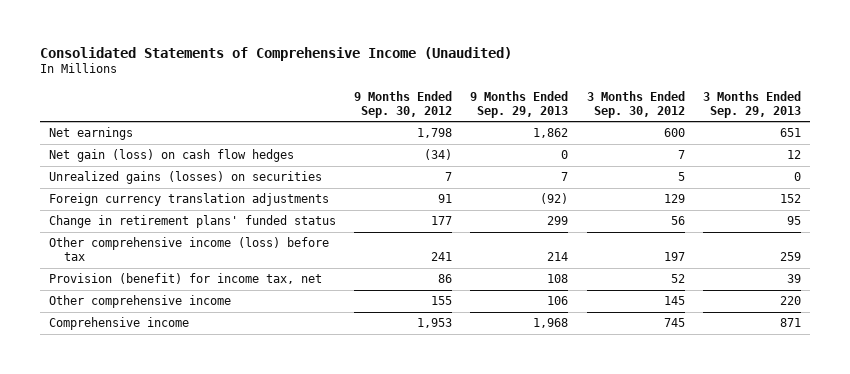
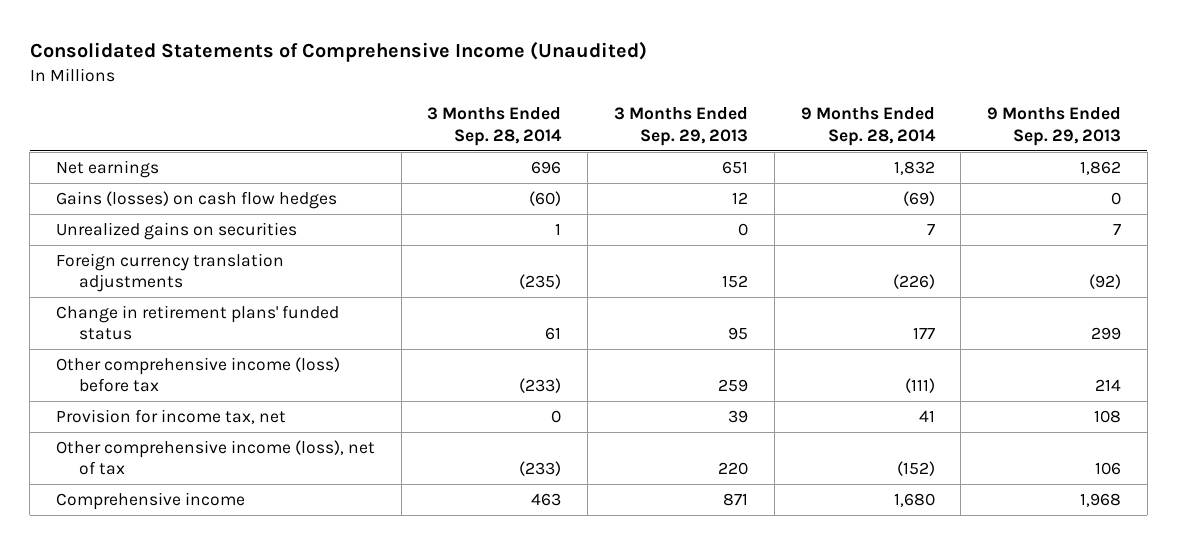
[354,90,453,118] 9 Months Ended Sep. 30, 2012 -> none
[586,90,685,118] 3 Months Ended Sep. 30, 2012 -> none
none -> [427,107,563,146] 3 Months Ended Sep. 28, 2014
none -> [800,107,936,146] 9 Months Ended Sep. 28, 2014
[48,149,294,163] Net gain (loss) on cash flow hedges -> [55,191,337,210] Gains (losses) on cash flow hedges
[48,171,322,185] Unrealized gains (losses) on securities -> [55,222,297,241] Unrealized gains on securities
[48,273,322,285] Provision (benefit) for income tax, net -> [55,409,286,425] Provision for income tax, net
[48,295,231,309] Other comprehensive income -> [55,440,375,476] Other comprehensive income (loss), net of tax

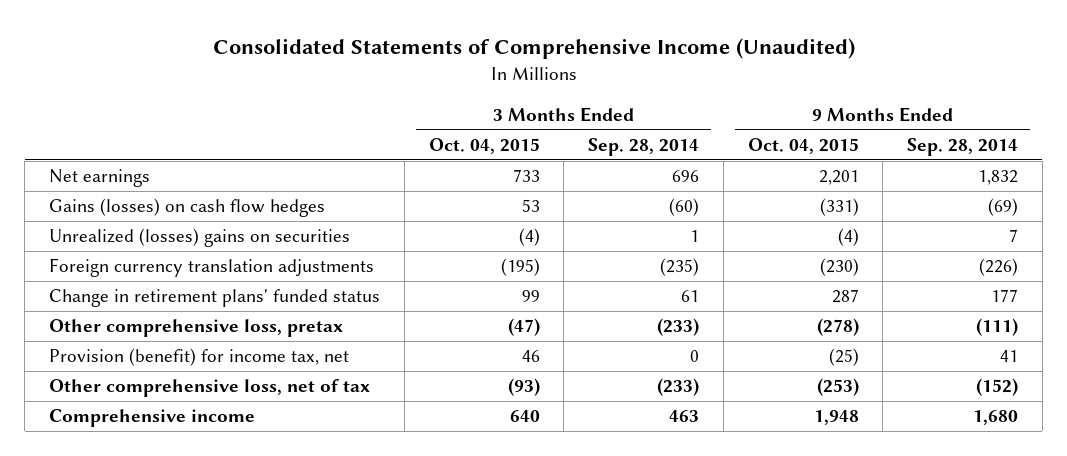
[614,107,749,146] 3 Months Ended Sep. 29, 2013 -> none
[987,107,1122,146] 9 Months Ended Sep. 29, 2013 -> none
none -> [428,138,540,155] Oct. 04, 2015
none -> [747,138,859,155] Oct. 04, 2015
[55,222,297,241] Unrealized gains on securities -> [49,228,351,248] Unrealized (losses) gains on securities
[55,357,340,393] Other comprehensive income (loss) before tax -> [49,319,344,338] Other comprehensive loss, pretax
[55,409,286,425] Provision for income tax, net -> [49,348,350,367] Provision (benefit) for income tax, net
[55,440,375,476] Other comprehensive income (loss), net of tax -> [49,379,371,398] Other comprehensive loss, net of tax

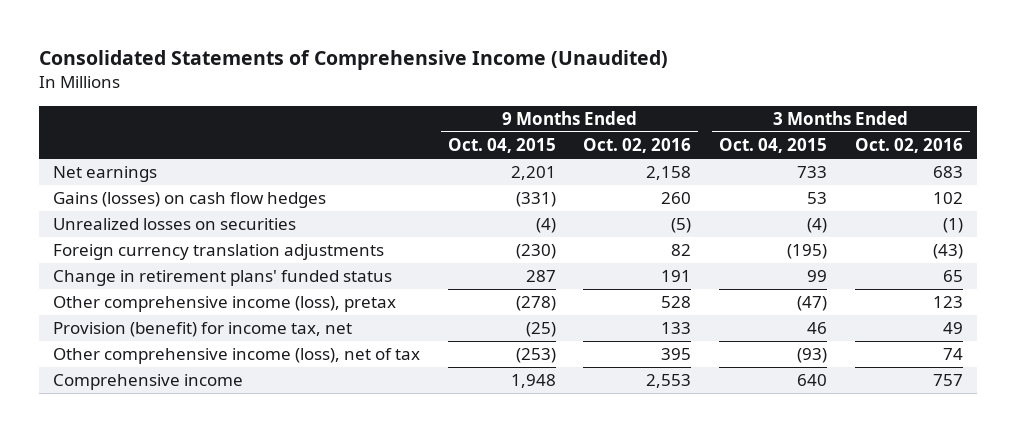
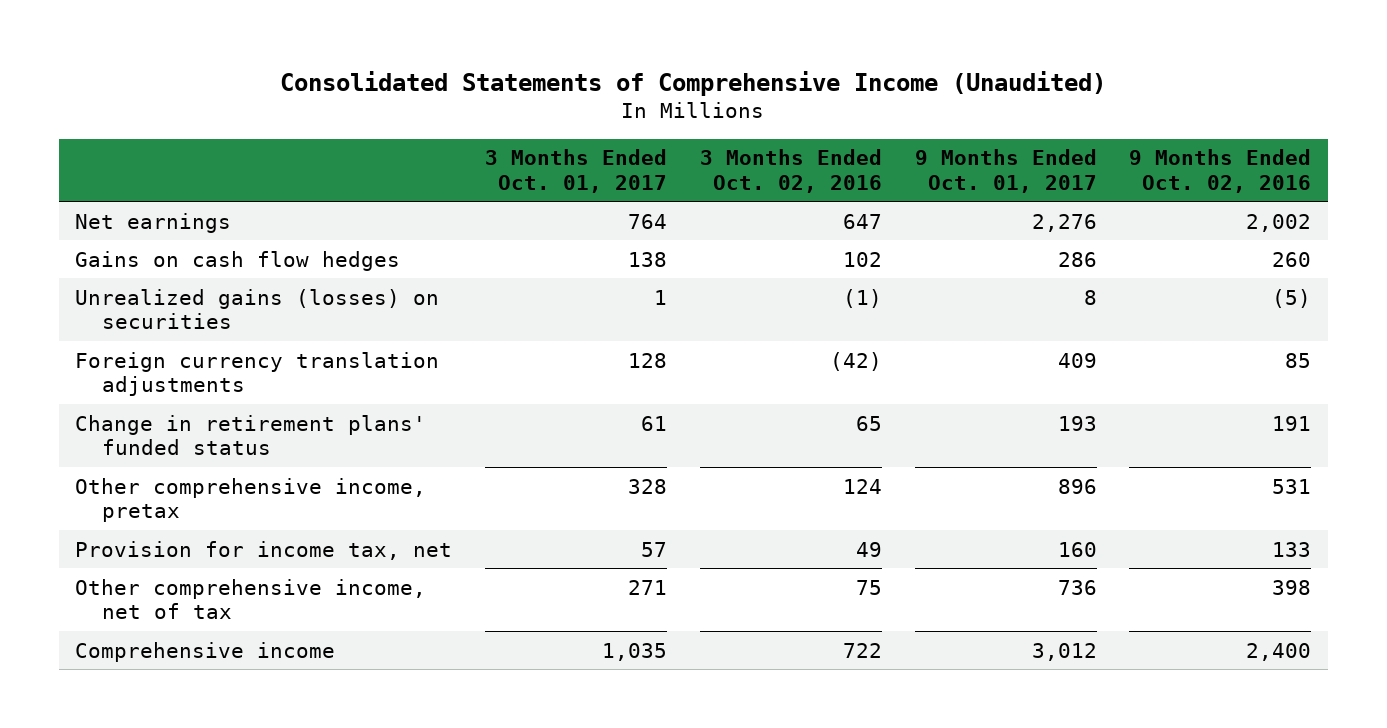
[447,138,556,154] Oct. 04, 2015 -> none
[719,138,828,154] Oct. 04, 2015 -> none
none -> [485,149,668,193] 3 Months Ended Oct. 01, 2017
none -> [914,149,1097,193] 9 Months Ended Oct. 01, 2017
[646,166,692,181] 2,158 -> [1246,213,1312,232] 2,002
[933,166,964,179] 683 -> [842,213,882,229] 647
[52,192,326,209] Gains (losses) on cash flow hedges -> [75,250,401,271] Gains on cash flow hedges
[52,218,296,231] Unrealized losses on securities -> [75,288,440,330] Unrealized gains (losses) on securities
[671,244,692,257] 82 -> [1285,352,1312,368] 85
[933,244,964,260] (43) -> [829,351,882,371] (42)
[52,296,396,313] Other comprehensive income (loss), pretax -> [75,477,427,523] Other comprehensive income, pretax
[661,296,692,309] 528 -> [1272,478,1312,494] 531
[933,296,964,309] 123 -> [842,478,882,494] 124
[52,322,352,338] Provision (benefit) for income tax, net -> [75,540,453,560] Provision for income tax, net
[52,348,420,365] Other comprehensive income (loss), net of tax -> [75,578,427,620] Other comprehensive income, net of tax
[661,348,692,361] 395 -> [1272,579,1312,595] 398
[943,348,964,361] 74 -> [855,579,882,595] 75
[646,374,692,389] 2,553 -> [1246,642,1312,661] 2,400
[933,374,964,387] 757 -> [842,642,882,658] 722

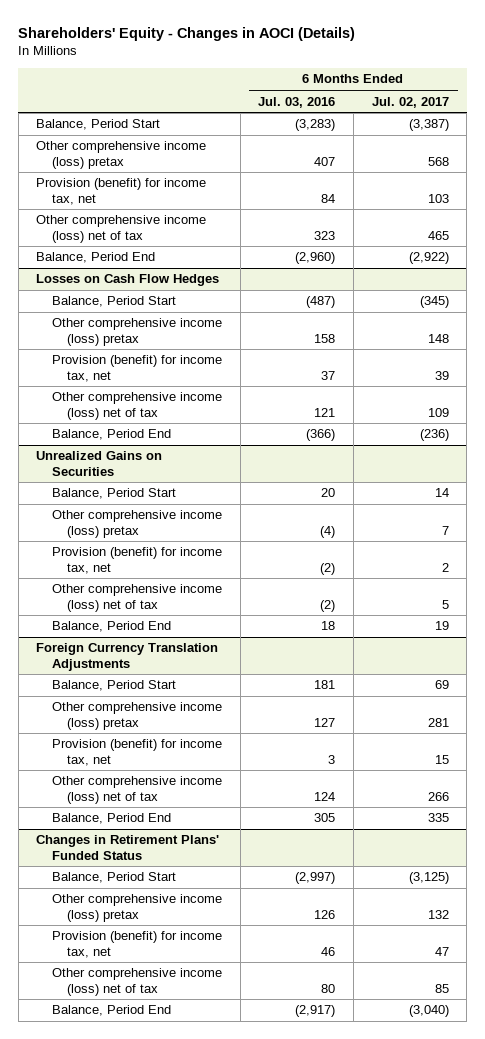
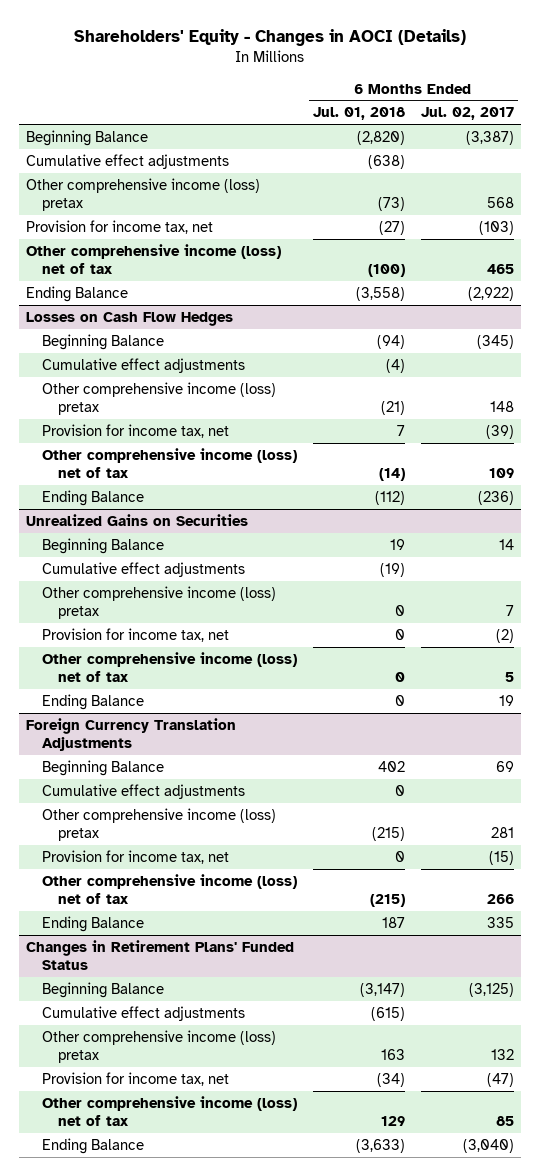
[258,96,336,108] Jul. 03, 2016 -> none
none -> [312,107,405,121] Jul. 01, 2018
[36,119,161,131] Balance, Period Start -> [26,129,149,146] Beginning Balance
none -> [26,153,230,169] Cumulative effect adjustments
[36,178,207,205] Provision (benefit) for income tax, net -> [26,219,214,234] Provision for income tax, net
[427,193,449,203] 103 -> [478,220,514,235] (103)
[36,252,156,264] Balance, Period End -> [26,285,129,302] Ending Balance
[51,296,176,308] Balance, Period Start -> [42,333,165,350] Beginning Balance
none -> [42,357,246,373] Cumulative effect adjustments
[51,355,222,382] Provision (benefit) for income tax, net -> [42,423,230,438] Provision for income tax, net
[434,370,449,380] 39 -> [485,424,514,439] (39)
[51,429,171,441] Balance, Period End -> [42,489,145,506] Ending Balance
[51,488,176,500] Balance, Period Start -> [42,537,165,554] Beginning Balance
none -> [42,561,246,577] Cumulative effect adjustments
[51,547,222,574] Provision (benefit) for income tax, net -> [42,627,230,642] Provision for income tax, net
[441,562,449,572] 2 -> [495,628,514,643] (2)
[51,621,171,633] Balance, Period End -> [42,693,145,710] Ending Balance
[51,680,176,692] Balance, Period Start -> [42,759,165,776] Beginning Balance
none -> [42,783,246,799] Cumulative effect adjustments
[51,739,222,766] Provision (benefit) for income tax, net -> [42,849,230,864] Provision for income tax, net
[434,754,449,764] 15 -> [488,850,514,865] (15)
[51,813,171,825] Balance, Period End -> [42,915,145,932] Ending Balance
[51,872,176,884] Balance, Period Start -> [42,981,165,998] Beginning Balance
none -> [42,1005,246,1021] Cumulative effect adjustments
[51,931,222,958] Provision (benefit) for income tax, net -> [42,1071,230,1086] Provision for income tax, net
[434,946,449,956] 47 -> [486,1072,514,1087] (47)
[51,1005,171,1017] Balance, Period End -> [42,1137,145,1154] Ending Balance

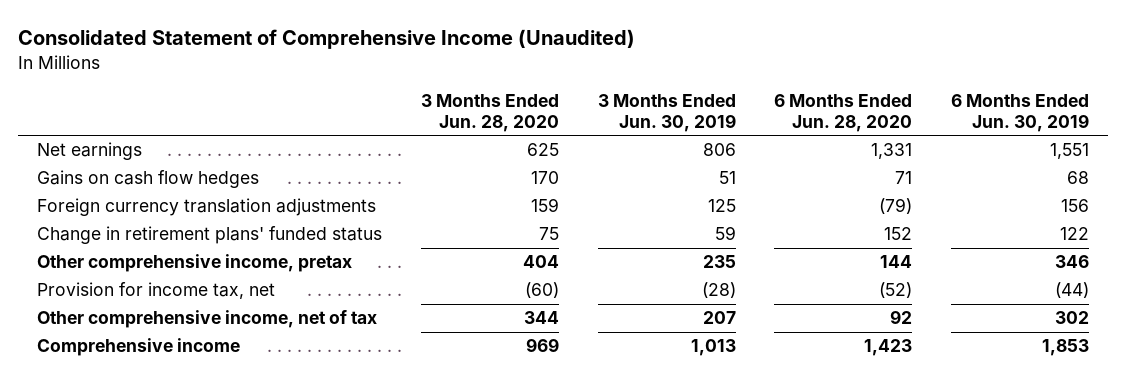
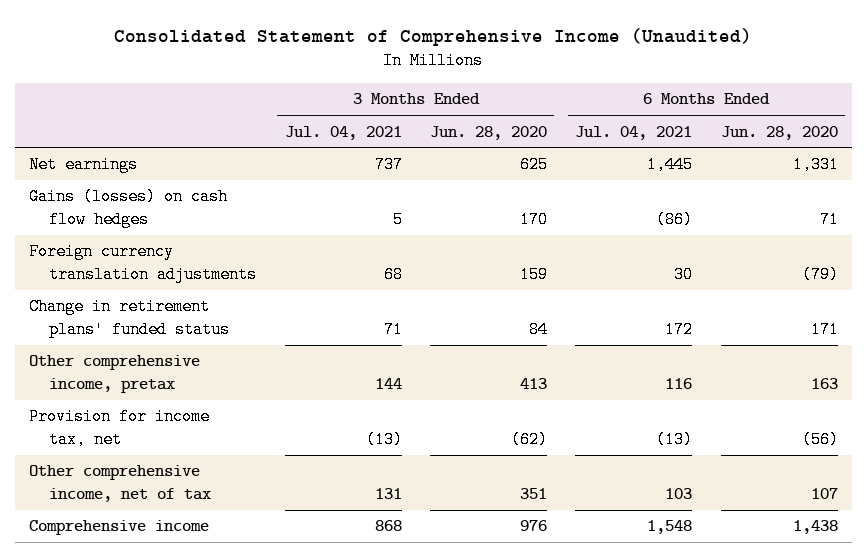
[597,93,736,132] 3 Months Ended Jun. 30, 2019 -> none
[950,93,1089,132] 6 Months Ended Jun. 30, 2019 -> none
none -> [284,125,402,140] Jul. 04, 2021
none -> [575,125,693,140] Jul. 04, 2021
[37,170,260,189] Gains on cash flow hedges -> [29,188,229,228] Gains (losses) on cash flow hedges
[539,227,560,241] 75 -> [528,320,548,338] 84
[884,227,913,241] 152 -> [810,320,839,338] 171
[523,255,560,269] 404 -> [519,377,547,389] 413
[880,255,913,269] 144 -> [810,377,838,389] 163
[525,282,560,299] (60) -> [510,430,548,448] (62)
[879,282,913,299] (52) -> [801,430,839,448] (56)
[524,311,560,325] 344 -> [519,487,547,499] 351
[890,310,913,325] 92 -> [810,487,838,499] 107
[526,338,560,353] 969 -> [519,520,547,532] 976
[864,339,913,357] 1,423 -> [792,520,838,535] 1,438

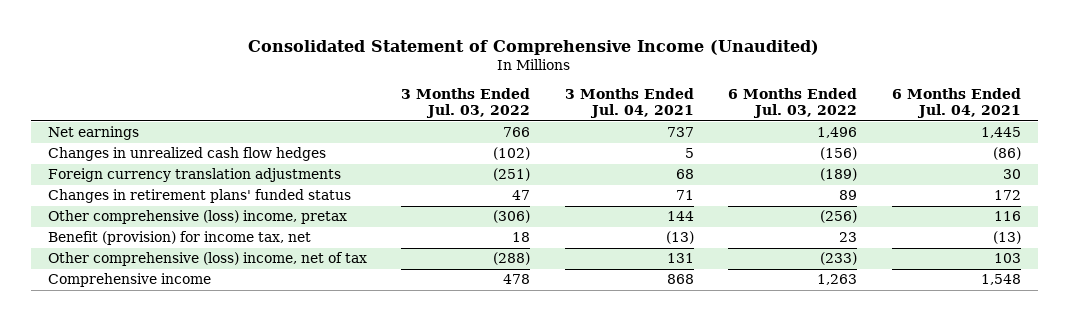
[429,125,547,140] Jun. 28, 2020 -> none
[720,125,838,140] Jun. 28, 2020 -> none
none -> [401,88,531,119] 3 Months Ended Jul. 03, 2022
none -> [728,88,858,119] 6 Months Ended Jul. 03, 2022
[29,188,229,228] Gains (losses) on cash flow hedges -> [47,147,326,162] Changes in unrealized cash flow hedges
[29,298,231,338] Change in retirement plans' funded status -> [47,189,351,204] Changes in retirement plans' funded status
[29,355,201,393] Other comprehensive income, pretax -> [47,210,347,225] Other comprehensive (loss) income, pretax
[29,408,211,448] Provision for income tax, net -> [47,231,311,246] Benefit (provision) for income tax, net
[29,465,212,502] Other comprehensive income, net of tax -> [47,252,367,267] Other comprehensive (loss) income, net of tax

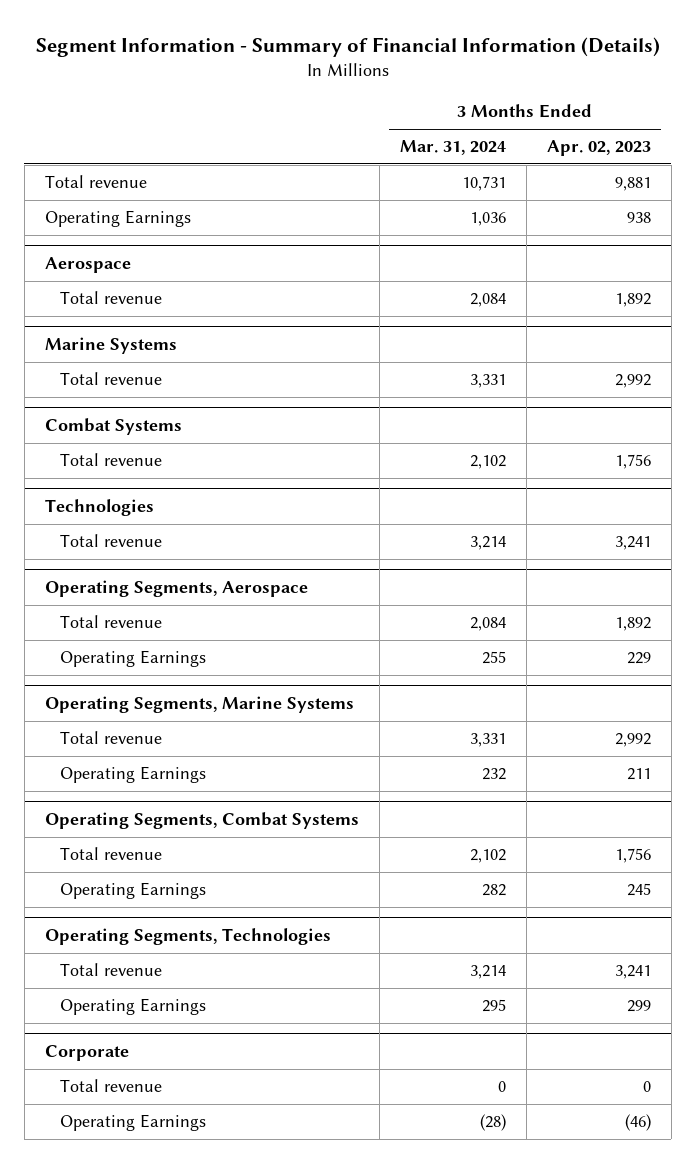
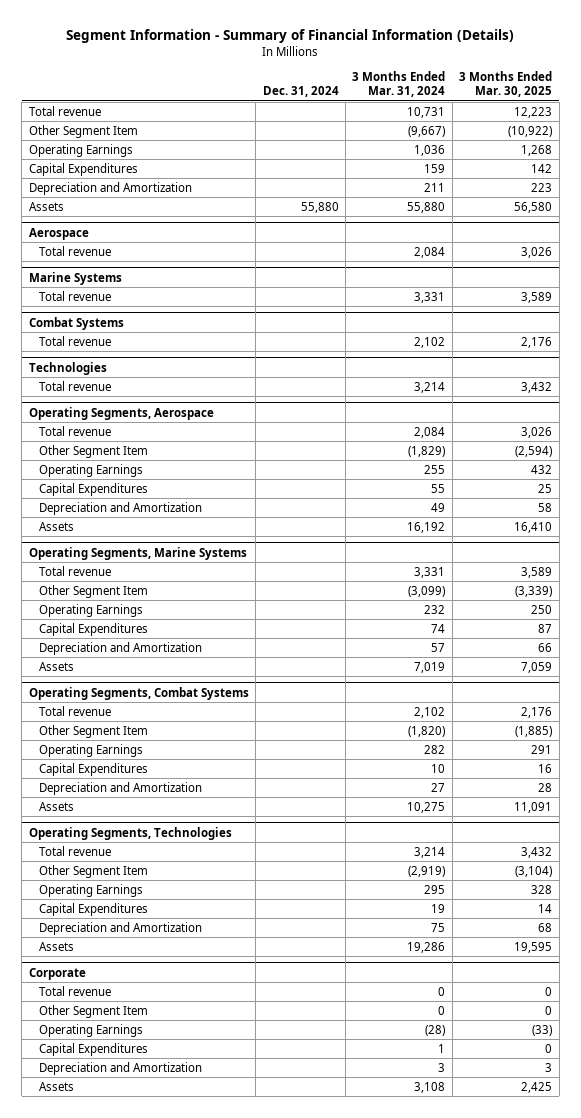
[546,140,651,157] Apr. 02, 2023 -> none
none -> [262,86,339,98] Dec. 31, 2024
none -> [459,71,553,98] 3 Months Ended Mar. 30, 2025
none -> [28,124,138,138] Other Segment Item
none -> [28,162,138,176] Capital Expenditures
none -> [28,181,192,195] Depreciation and Amortization
none -> [28,201,64,211] Assets
none -> [39,444,149,458] Other Segment Item
none -> [39,482,149,496] Capital Expenditures
none -> [39,501,203,515] Depreciation and Amortization
none -> [39,521,75,531] Assets
none -> [39,584,149,598] Other Segment Item
none -> [39,622,149,636] Capital Expenditures
none -> [39,641,203,655] Depreciation and Amortization
none -> [39,661,75,671] Assets
none -> [39,724,149,738] Other Segment Item
none -> [39,762,149,776] Capital Expenditures
none -> [39,781,203,795] Depreciation and Amortization
none -> [39,801,75,811] Assets
none -> [39,864,149,878] Other Segment Item
none -> [39,902,149,916] Capital Expenditures
none -> [39,921,203,935] Depreciation and Amortization
none -> [39,941,75,951] Assets
none -> [39,1004,149,1018] Other Segment Item
none -> [39,1042,149,1056] Capital Expenditures
none -> [39,1061,203,1075] Depreciation and Amortization
none -> [39,1081,75,1091] Assets

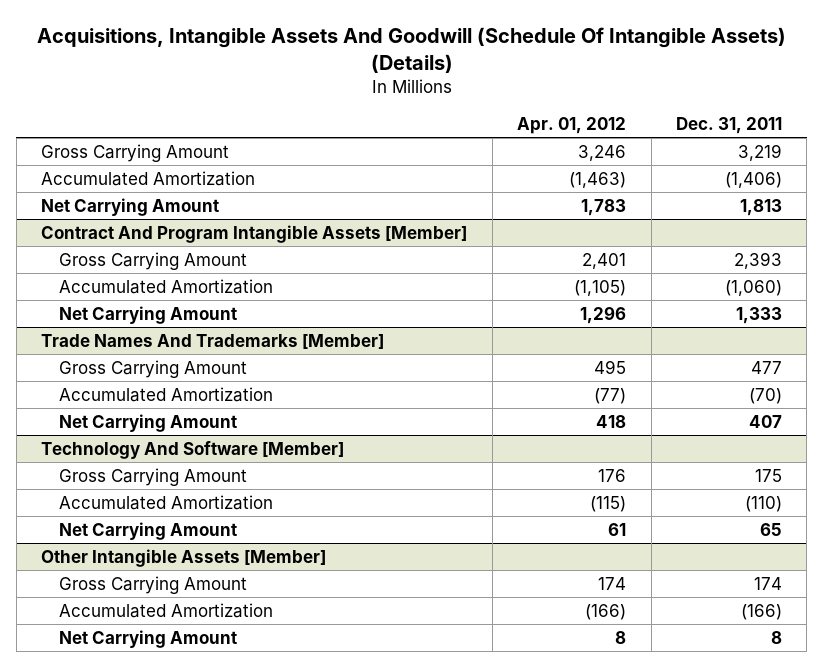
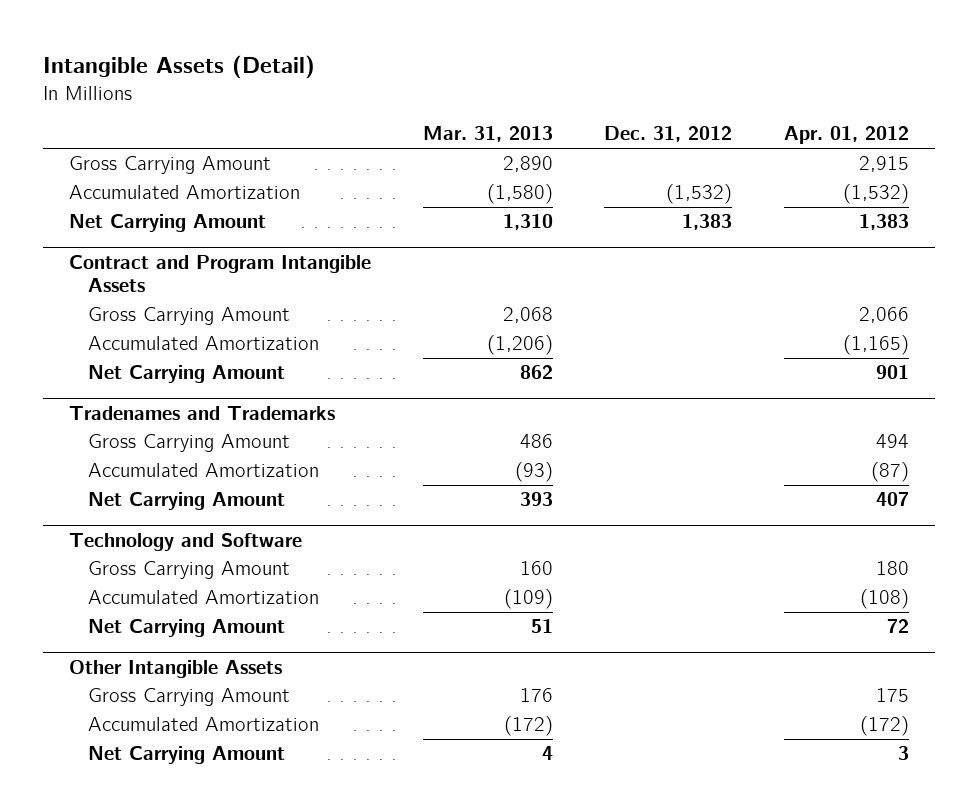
[36,27,786,73] Acquisitions, Intangible Assets And Goodwill (Schedule Of Intangible Assets) (Details) -> [43,55,316,80] Intangible Assets (Detail)
[675,117,782,135] Dec. 31, 2011 -> none
none -> [422,126,553,143] Mar. 31, 2013
none -> [604,126,733,143] Dec. 31, 2012
[41,333,385,349] Trade Names And Trademarks [Member] -> none
[578,144,627,161] 3,246 -> [859,156,910,173] 2,915
[569,171,627,188] (1,463) -> [843,184,910,205] (1,532)
[581,198,627,216] 1,783 -> [859,214,910,231] 1,383
[41,224,468,243] Contract And Program Intangible Assets [Member] -> [68,254,371,293] Contract and Program Intangible Assets
[582,252,627,269] 2,401 -> [859,307,910,324] 2,066
[574,279,627,296] (1,105) -> [843,335,910,356] (1,165)
[580,305,627,324] 1,296 -> [876,365,910,380] 901
none -> [68,405,335,420] Tradenames and Trademarks
[594,359,627,374] 495 -> [876,434,910,449] 494
[594,387,627,404] (77) -> [871,462,910,483] (87)
[596,414,627,428] 418 -> [876,492,910,507] 407
[41,440,345,459] Technology And Software [Member] -> [68,532,302,551] Technology and Software
[598,468,627,482] 176 -> [876,561,910,576] 180
[590,495,627,512] (115) -> [860,589,910,610] (108)
[608,522,627,536] 61 -> [887,619,910,634] 72
[41,548,327,567] Other Intangible Assets [Member] -> [68,659,282,678] Other Intangible Assets
[598,576,627,590] 174 -> [876,688,910,703] 175
[585,603,627,620] (166) -> [860,716,910,737] (172)
[615,630,627,644] 8 -> [898,746,910,761] 3

